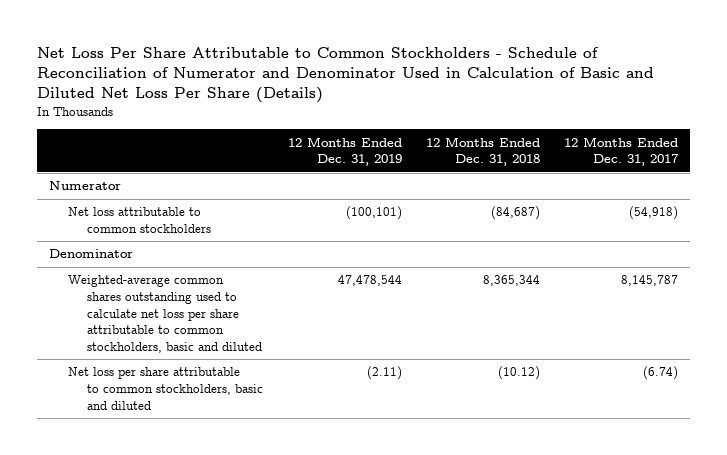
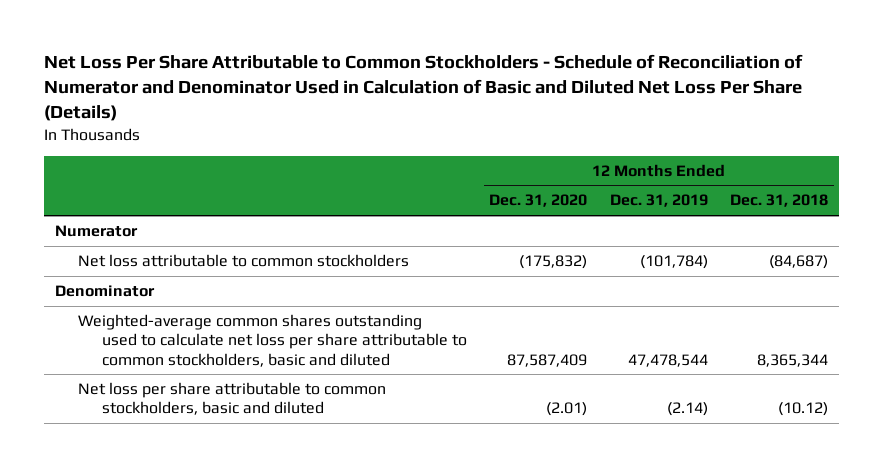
[563,136,679,167] 12 Months Ended Dec. 31, 2017 -> none
none -> [489,194,588,208] Dec. 31, 2020
[345,206,402,221] (100,101) -> [639,255,708,270] (101,784)
[366,366,402,381] (2.11) -> [666,402,708,417] (2.14)

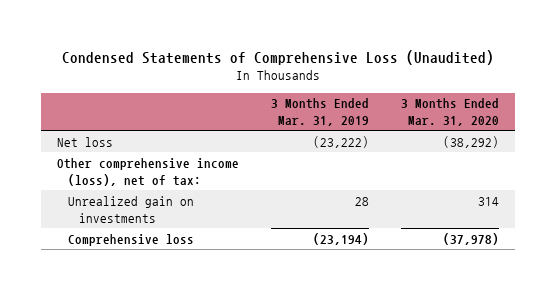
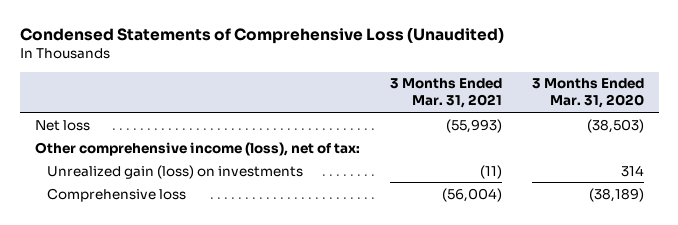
[271,98,370,127] 3 Months Ended Mar. 31, 2019 -> none
none -> [389,78,502,109] 3 Months Ended Mar. 31, 2021
[443,135,500,148] (38,292) -> [586,118,644,133] (38,503)
[68,195,195,223] Unrealized gain on investments -> [46,164,303,179] Unrealized gain (loss) on investments
[443,232,500,245] (37,978) -> [588,187,644,202] (38,189)

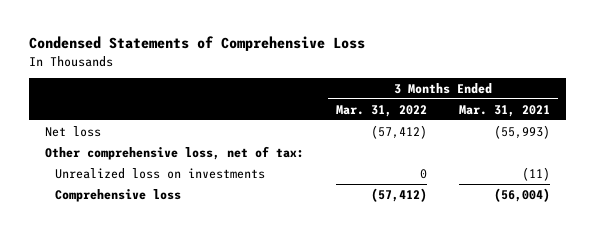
[19,27,504,45] Condensed Statements of Comprehensive Loss (Unaudited) -> [28,36,365,52] Condensed Statements of Comprehensive Loss
[531,78,644,109] 3 Months Ended Mar. 31, 2020 -> none
none -> [336,104,428,117] Mar. 31, 2022
[34,141,360,156] Other comprehensive income (loss), net of tax: -> [44,145,304,160] Other comprehensive loss, net of tax:
[46,164,303,179] Unrealized gain (loss) on investments -> [55,167,266,179] Unrealized loss on investments

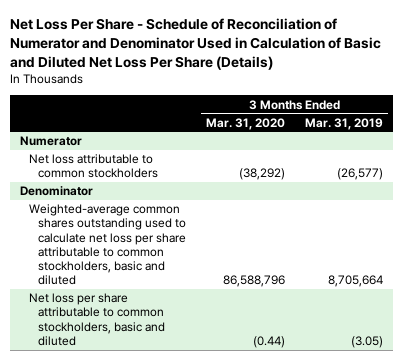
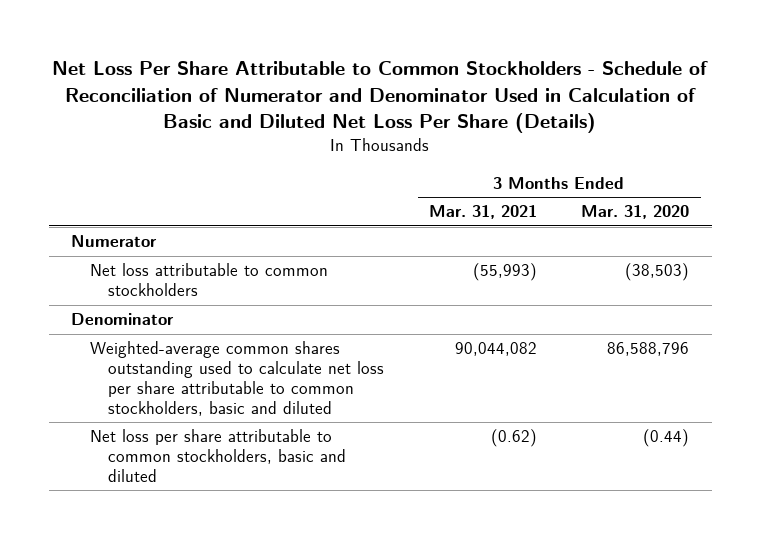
[9,17,381,70] Net Loss Per Share - Schedule of Reconciliation of Numerator and Denominator Used in Calculation of Basic and Diluted Net Loss Per Share (Details) -> [52,61,709,134] Net Loss Per Share Attributable to Common Stockholders - Schedule of Reconciliation of Numerator and Denominator Used in Calculation of Basic and Diluted Net Loss Per Share (Details)
[305,117,384,130] Mar. 31, 2019 -> none
none -> [428,205,537,220] Mar. 31, 2021
[238,168,285,181] (38,292) -> [625,263,690,282] (38,503)

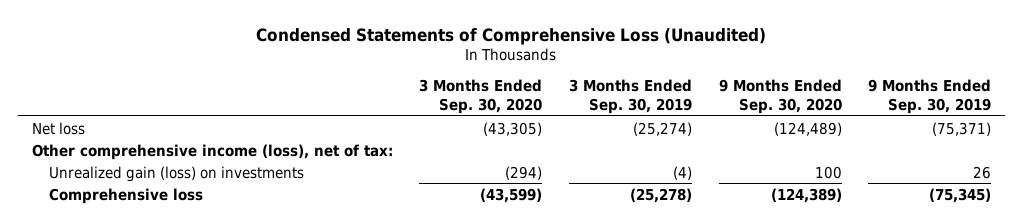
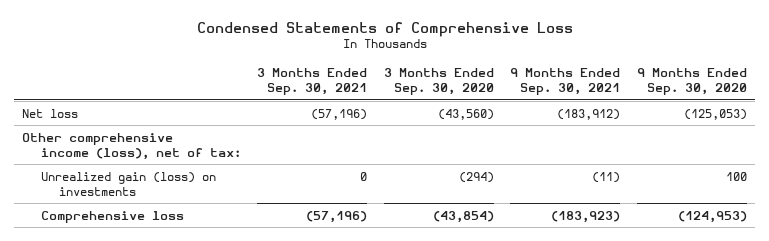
[256,27,767,45] Condensed Statements of Comprehensive Loss (Unaudited) -> [196,21,573,37] Condensed Statements of Comprehensive Loss
[568,79,692,114] 3 Months Ended Sep. 30, 2019 -> none
[868,79,992,114] 9 Months Ended Sep. 30, 2019 -> none
none -> [257,67,368,96] 3 Months Ended Sep. 30, 2021
none -> [510,67,621,96] 9 Months Ended Sep. 30, 2021
[483,121,543,136] (43,305) -> [437,108,494,120] (43,560)
[773,121,842,136] (124,489) -> [683,108,747,120] (125,053)
[480,187,543,203] (43,599) -> [432,210,494,223] (43,854)
[770,187,842,203] (124,389) -> [677,210,747,223] (124,953)

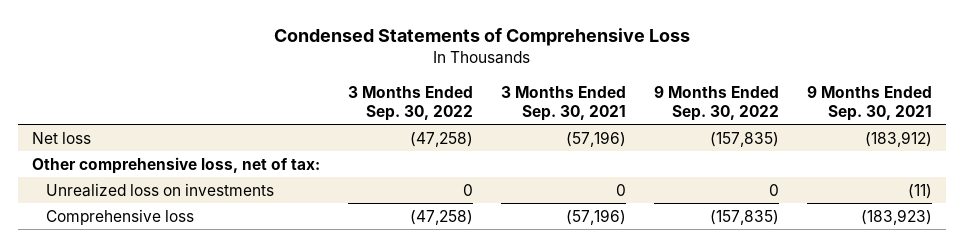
[383,67,494,96] 3 Months Ended Sep. 30, 2020 -> none
[636,67,747,96] 9 Months Ended Sep. 30, 2020 -> none
none -> [348,85,474,121] 3 Months Ended Sep. 30, 2022
none -> [653,85,779,121] 9 Months Ended Sep. 30, 2022
[22,132,241,160] Other comprehensive income (loss), net of tax: -> [32,156,321,174] Other comprehensive loss, net of tax:
[40,171,216,196] Unrealized gain (loss) on investments -> [45,182,274,197] Unrealized loss on investments

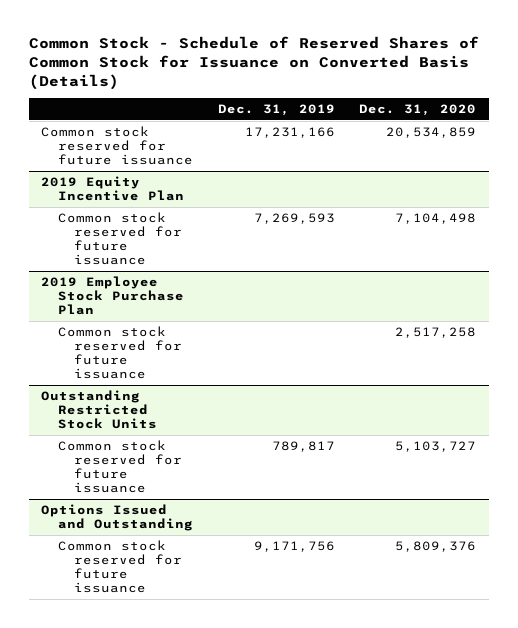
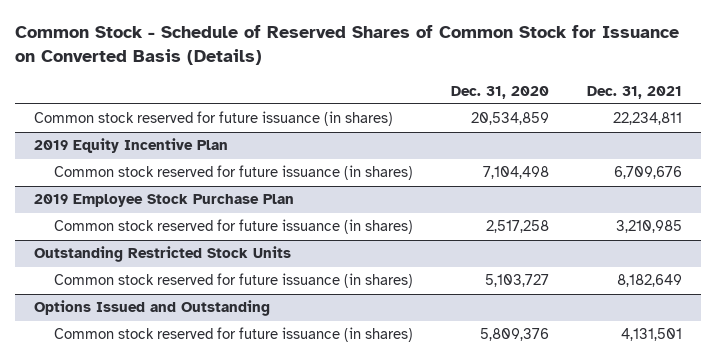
[217,103,335,116] Dec. 31, 2019 -> none
none -> [586,85,682,99] Dec. 31, 2021
[41,126,193,166] Common stock reserved for future issuance -> [33,111,393,127] Common stock reserved for future issuance (in shares)
[57,212,183,266] Common stock reserved for future issuance -> [53,165,413,181] Common stock reserved for future issuance (in shares)
[57,326,183,380] Common stock reserved for future issuance -> [53,219,413,235] Common stock reserved for future issuance (in shares)
[57,440,183,494] Common stock reserved for future issuance -> [53,273,413,289] Common stock reserved for future issuance (in shares)
[57,540,183,594] Common stock reserved for future issuance -> [53,327,413,343] Common stock reserved for future issuance (in shares)

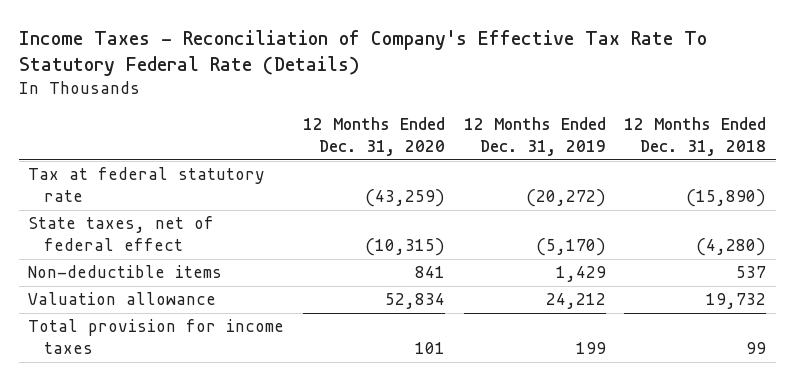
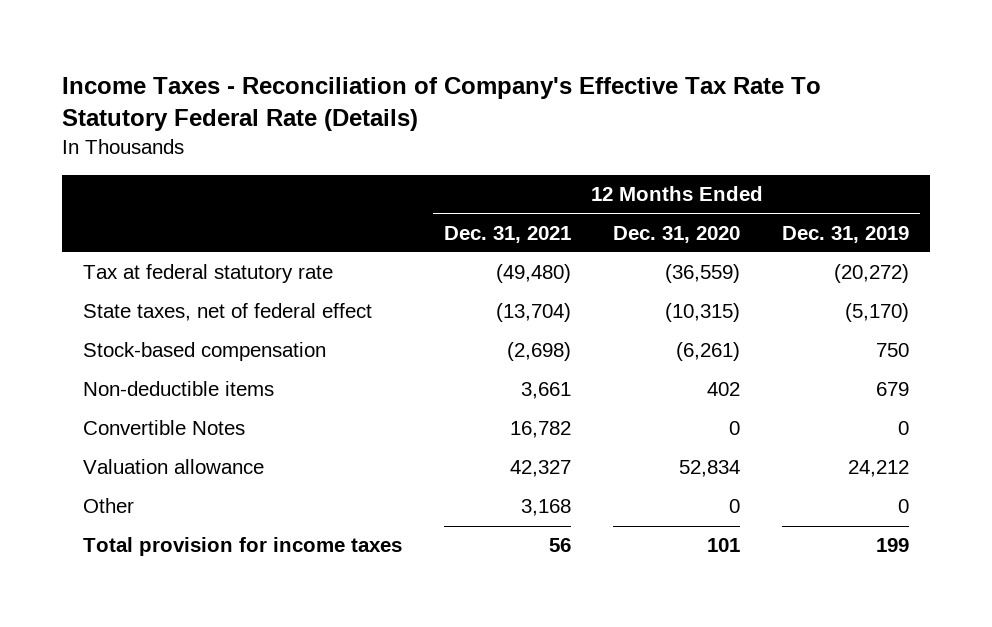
[624,117,767,156] 12 Months Ended Dec. 31, 2018 -> none
none -> [443,225,571,243] Dec. 31, 2021
[364,188,445,207] (43,259) -> [665,264,741,284] (36,559)
none -> [82,342,326,362] Stock-based compensation
[414,266,445,279] 841 -> [707,382,741,397] 402
[555,266,606,283] 1,429 -> [876,382,910,397] 679
none -> [82,420,245,436] Convertible Notes
none -> [82,498,134,514] Other

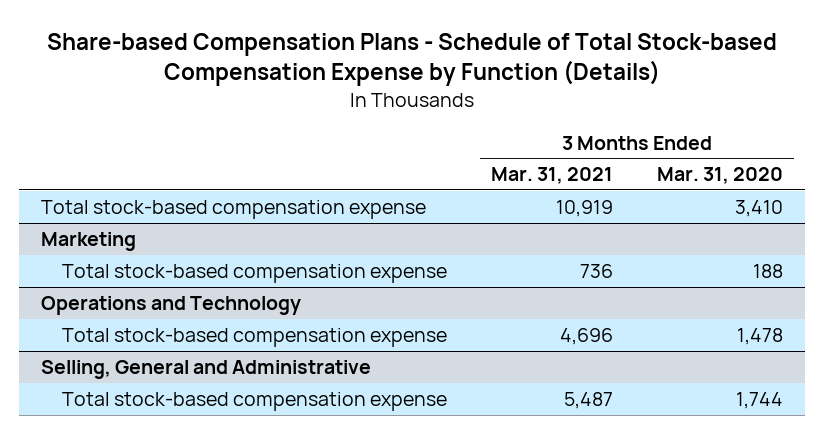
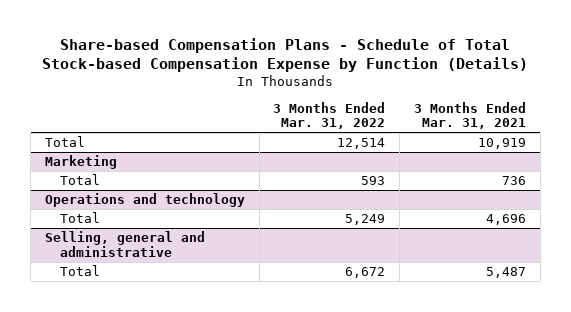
[657,167,784,185] Mar. 31, 2020 -> none
none -> [273,101,386,130] 3 Months Ended Mar. 31, 2022
[41,199,427,219] Total stock-based compensation expense -> [44,136,85,148] Total
[62,263,448,283] Total stock-based compensation expense -> [59,174,100,186] Total
[41,295,302,315] Operations and Technology -> [44,193,245,208] Operations and technology
[62,327,448,347] Total stock-based compensation expense -> [59,212,100,224] Total
[41,359,372,379] Selling, General and Administrative -> [44,231,205,257] Selling, general and administrative
[62,391,448,411] Total stock-based compensation expense -> [59,265,100,277] Total

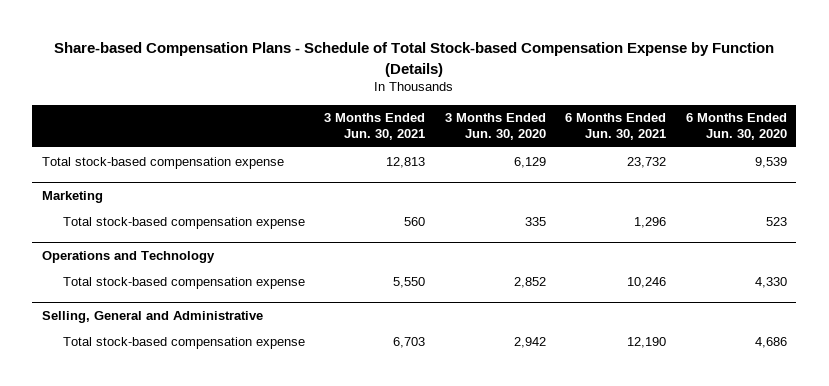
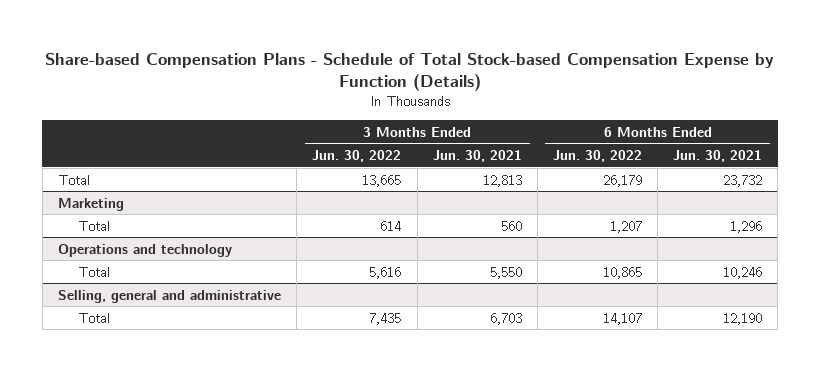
[444,113,546,141] 3 Months Ended Jun. 30, 2020 -> none
[685,113,787,141] 6 Months Ended Jun. 30, 2020 -> none
none -> [312,150,402,163] Jun. 30, 2022
none -> [553,150,643,163] Jun. 30, 2022
[42,156,285,169] Total stock-based compensation expense -> [58,174,91,185] Total
[62,216,305,229] Total stock-based compensation expense -> [77,220,110,231] Total
[42,250,216,263] Operations and Technology -> [58,243,233,257] Operations and technology
[62,276,305,289] Total stock-based compensation expense -> [77,266,110,277] Total
[42,310,264,323] Selling, General and Administrative -> [58,289,282,303] Selling, general and administrative
[62,336,305,349] Total stock-based compensation expense -> [77,312,110,323] Total

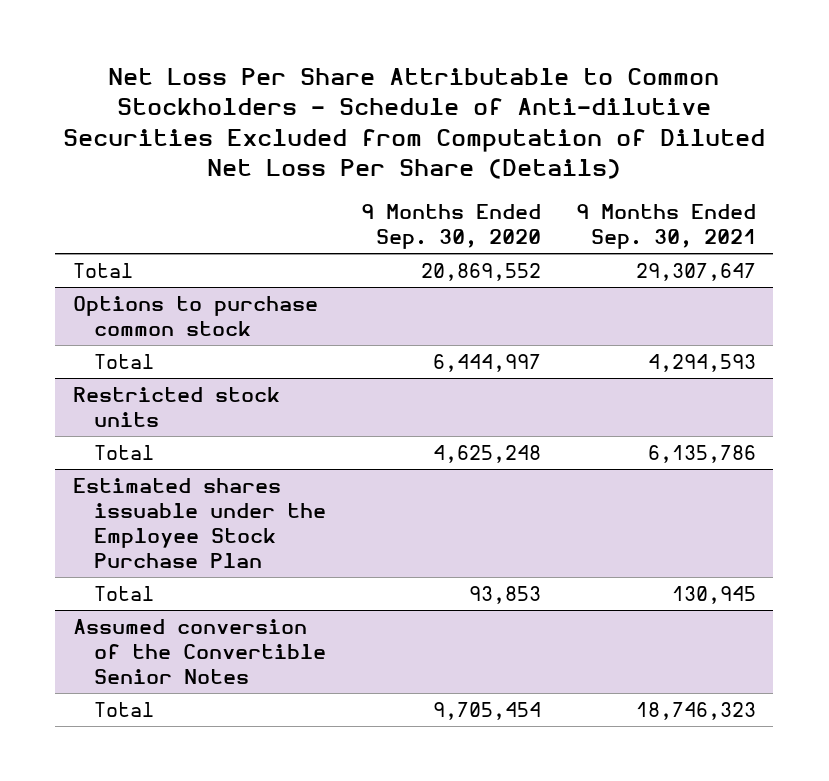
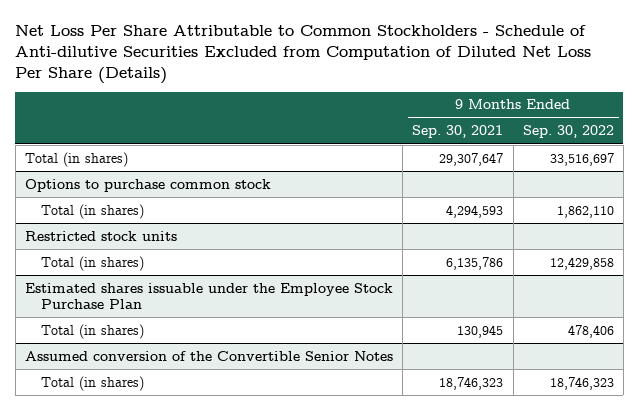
[360,203,541,249] 9 Months Ended Sep. 30, 2020 -> none
none -> [522,125,614,139] Sep. 30, 2022
[72,262,133,278] Total -> [25,151,129,167] Total (in shares)
[93,353,154,369] Total -> [40,203,144,219] Total (in shares)
[93,444,154,460] Total -> [40,255,144,271] Total (in shares)
[93,585,154,601] Total -> [40,323,144,339] Total (in shares)
[93,701,154,717] Total -> [40,375,144,391] Total (in shares)

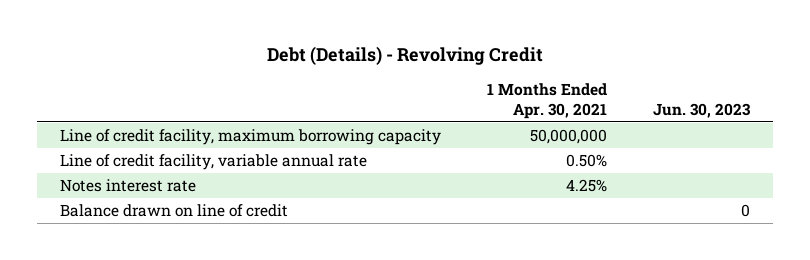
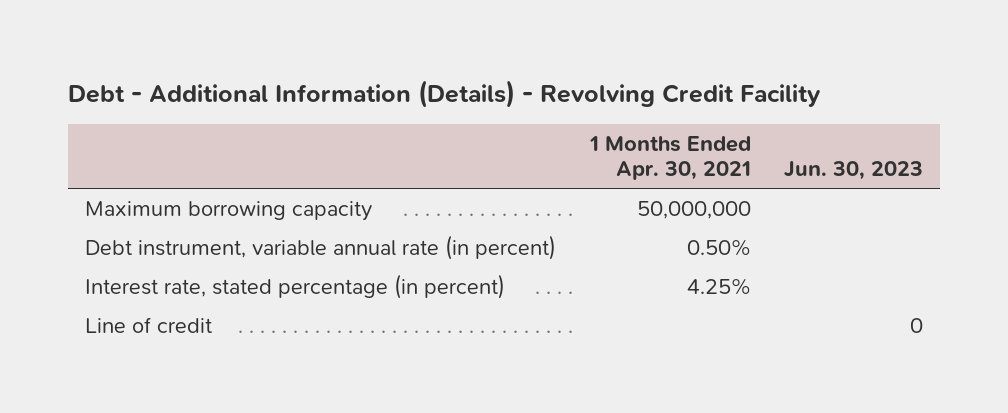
[267,46,544,66] Debt (Details) - Revolving Credit -> [68,80,822,109] Debt - Additional Information (Details) - Revolving Credit Facility
[60,128,442,145] Line of credit facility, maximum borrowing capacity -> [85,200,373,221] Maximum borrowing capacity
[60,153,368,170] Line of credit facility, variable annual rate -> [85,234,557,260] Debt instrument, variable annual rate (in percent)
[60,178,197,192] Notes interest rate -> [85,273,506,299] Interest rate, stated percentage (in percent)
[60,203,289,217] Balance drawn on line of credit -> [85,316,213,333] Line of credit

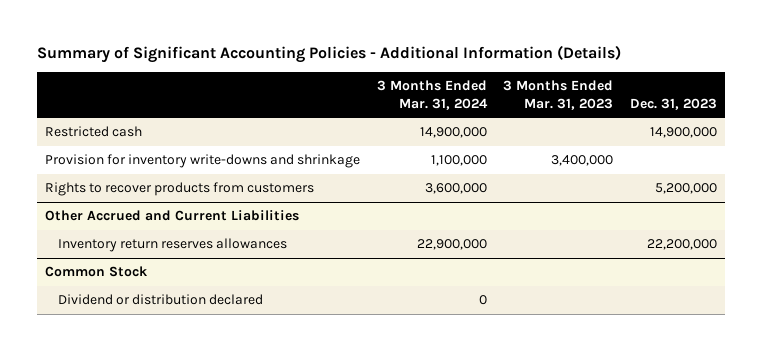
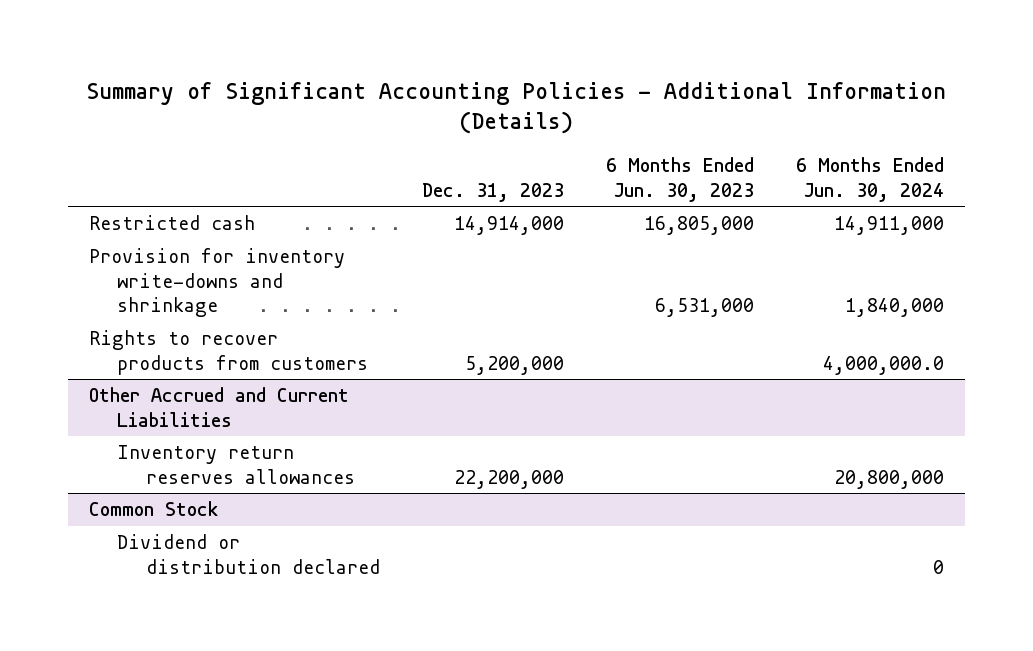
[376,80,488,110] 3 Months Ended Mar. 31, 2024 -> none
[503,80,614,110] 3 Months Ended Mar. 31, 2023 -> none
none -> [605,157,754,202] 6 Months Ended Jun. 30, 2023
none -> [795,157,944,202] 6 Months Ended Jun. 30, 2024
[649,127,717,139] 14,900,000 -> [453,216,564,236] 14,914,000

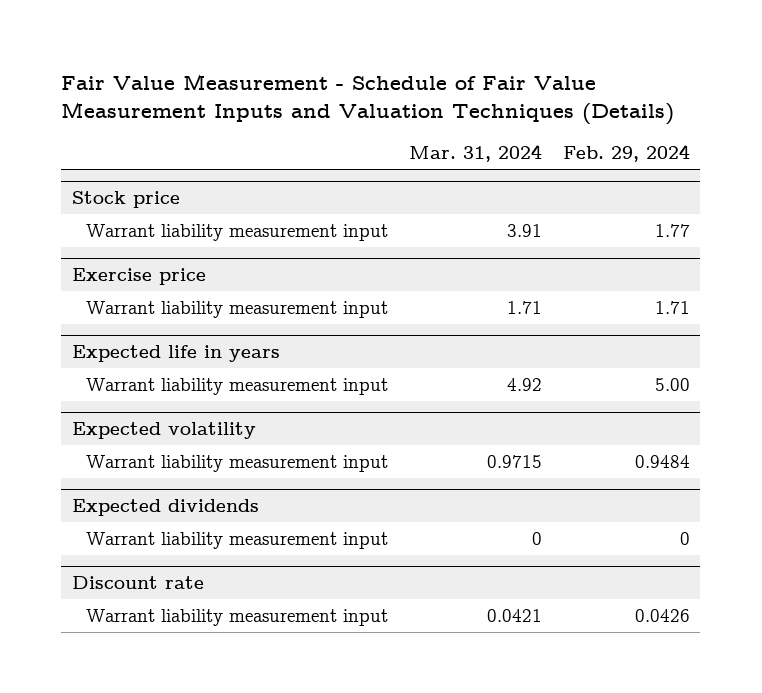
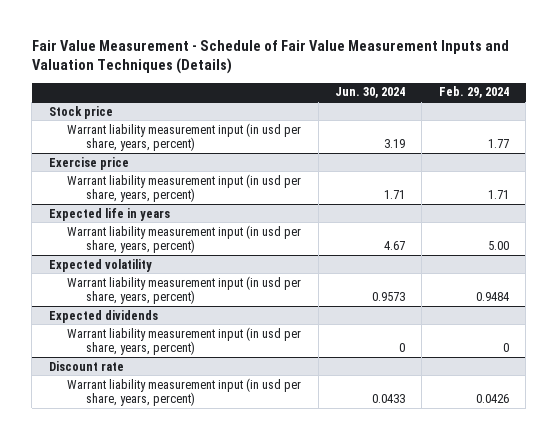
[408,143,542,162] Mar. 31, 2024 -> none
none -> [334,87,405,99] Jun. 30, 2024
[85,223,388,241] Warrant liability measurement input -> [67,122,302,152] Warrant liability measurement input (in usd per share, years, percent)
[85,300,388,318] Warrant liability measurement input -> [67,173,302,203] Warrant liability measurement input (in usd per share, years, percent)
[85,377,388,395] Warrant liability measurement input -> [67,224,302,254] Warrant liability measurement input (in usd per share, years, percent)
[85,454,388,472] Warrant liability measurement input -> [67,275,302,305] Warrant liability measurement input (in usd per share, years, percent)
[85,531,388,549] Warrant liability measurement input -> [67,326,302,356] Warrant liability measurement input (in usd per share, years, percent)
[85,608,388,626] Warrant liability measurement input -> [67,377,302,407] Warrant liability measurement input (in usd per share, years, percent)

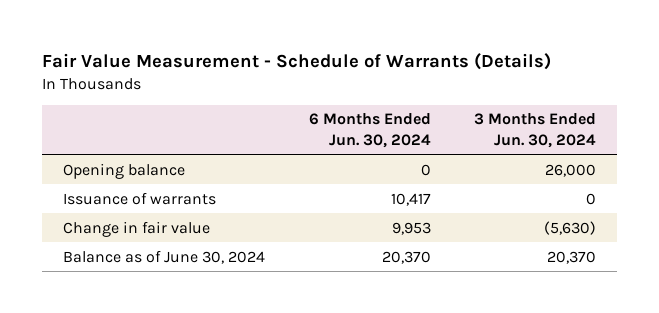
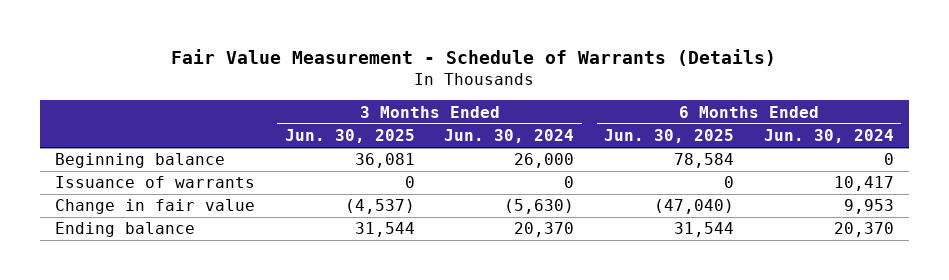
none -> [284,129,415,144] Jun. 30, 2025
none -> [604,129,735,144] Jun. 30, 2025
[63,162,186,179] Opening balance -> [54,153,225,169] Beginning balance
[63,249,266,264] Balance as of June 30, 2024 -> [54,222,195,238] Ending balance

